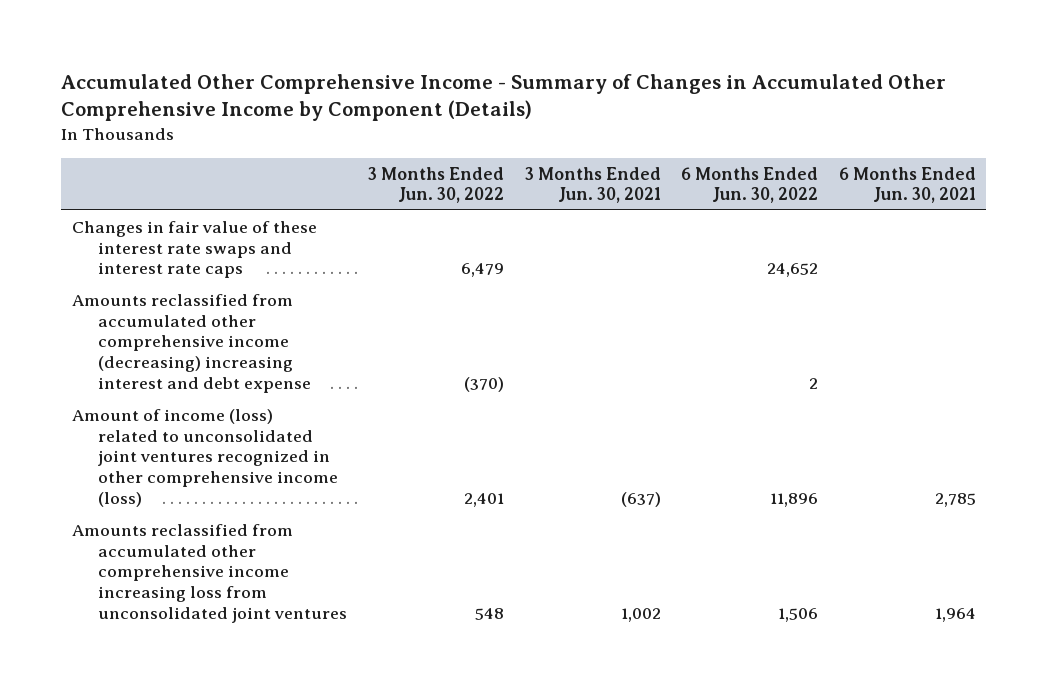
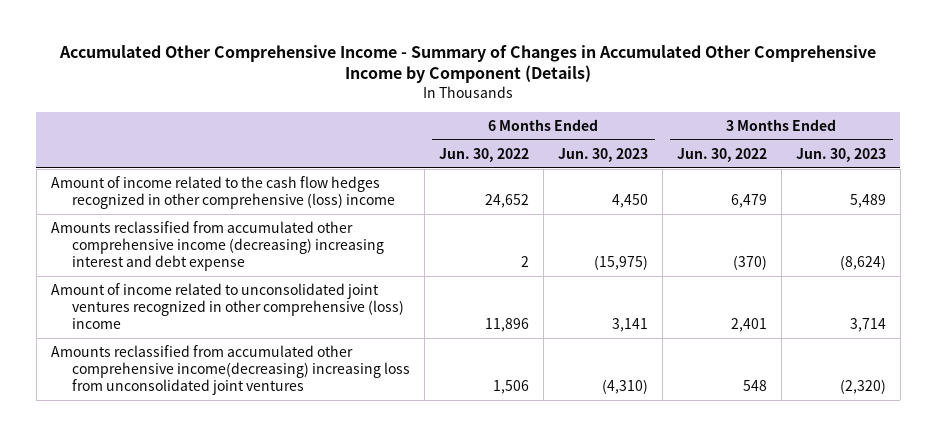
[524,166,661,204] 3 Months Ended Jun. 30, 2021 -> none
[838,166,976,204] 6 Months Ended Jun. 30, 2021 -> none
none -> [557,147,648,162] Jun. 30, 2023
none -> [795,147,886,162] Jun. 30, 2023
[71,220,317,279] Changes in fair value of these interest rate swaps and interest rate caps -> [50,176,396,210] Amount of income related to the cash flow hedges recognized in other comprehensive (loss) income
[71,408,339,508] Amount of income (loss) related to unconsolidated joint ventures recognized in other comprehensive income (loss) -> [50,283,405,330] Amount of income related to unconsolidated joint ventures recognized in other comprehensive (loss) income
[71,523,348,624] Amounts reclassified from accumulated other comprehensive income increasing loss from unconsolidated joint ventures -> [50,345,411,396] Amounts reclassified from accumulated other comprehensive income(decreasing) increasing loss from unconsolidated joint ventures

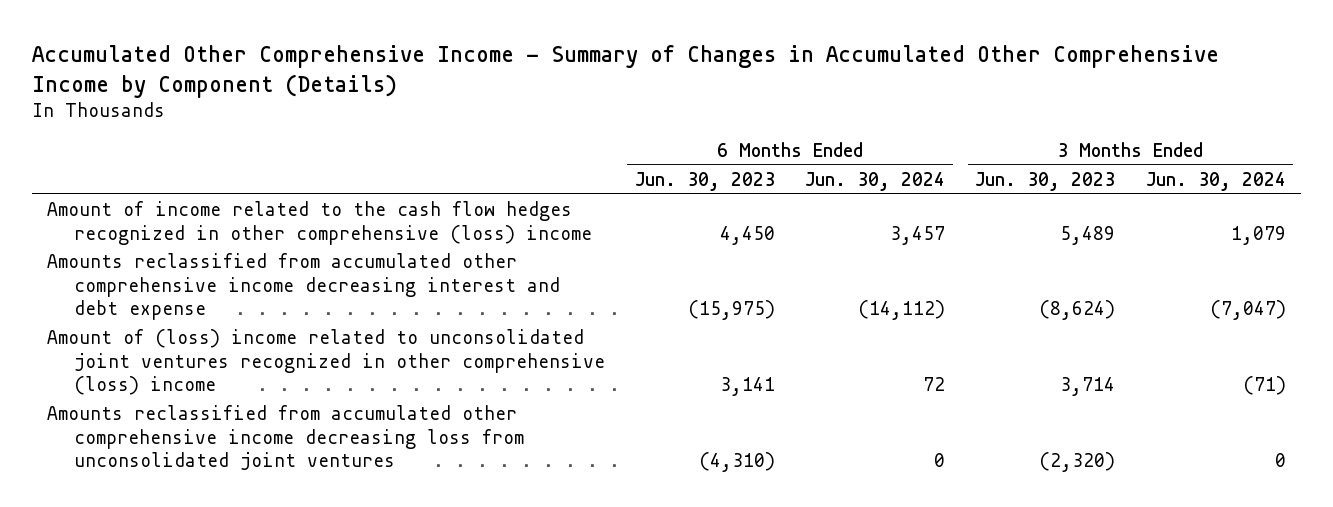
[439,147,530,162] Jun. 30, 2022 -> none
[676,147,767,162] Jun. 30, 2022 -> none
none -> [805,171,946,191] Jun. 30, 2024
none -> [1145,171,1286,191] Jun. 30, 2024
[50,221,385,272] Amounts reclassified from accumulated other comprehensive income (decreasing) increasing interest and debt expense -> [47,252,560,321] Amounts reclassified from accumulated other comprehensive income decreasing interest and debt expense
[50,283,405,330] Amount of income related to unconsolidated joint ventures recognized in other comprehensive (loss) income -> [47,328,605,396] Amount of (loss) income related to unconsolidated joint ventures recognized in other comprehensive (loss) income
[50,345,411,396] Amounts reclassified from accumulated other comprehensive income(decreasing) increasing loss from unconsolidated joint ventures -> [47,404,524,471] Amounts reclassified from accumulated other comprehensive income decreasing loss from unconsolidated joint ventures

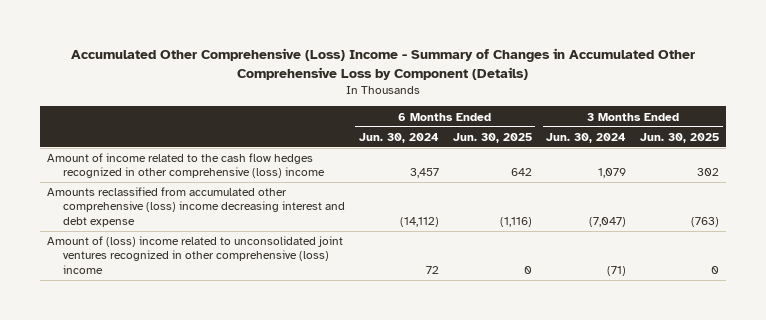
[32,44,1220,98] Accumulated Other Comprehensive Income - Summary of Changes in Accumulated Other Comprehensive Income by Component (Details) -> [71,48,696,80] Accumulated Other Comprehensive (Loss) Income - Summary of Changes in Accumulated Other Comprehensive Loss by Component (Details)
[634,171,775,191] Jun. 30, 2023 -> none
[975,171,1116,191] Jun. 30, 2023 -> none
none -> [452,132,532,143] Jun. 30, 2025
none -> [640,132,720,143] Jun. 30, 2025
[47,252,560,321] Amounts reclassified from accumulated other comprehensive income decreasing interest and debt expense -> [47,187,345,227] Amounts reclassified from accumulated other comprehensive (loss) income decreasing interest and debt expense
[47,404,524,471] Amounts reclassified from accumulated other comprehensive income decreasing loss from unconsolidated joint ventures -> none

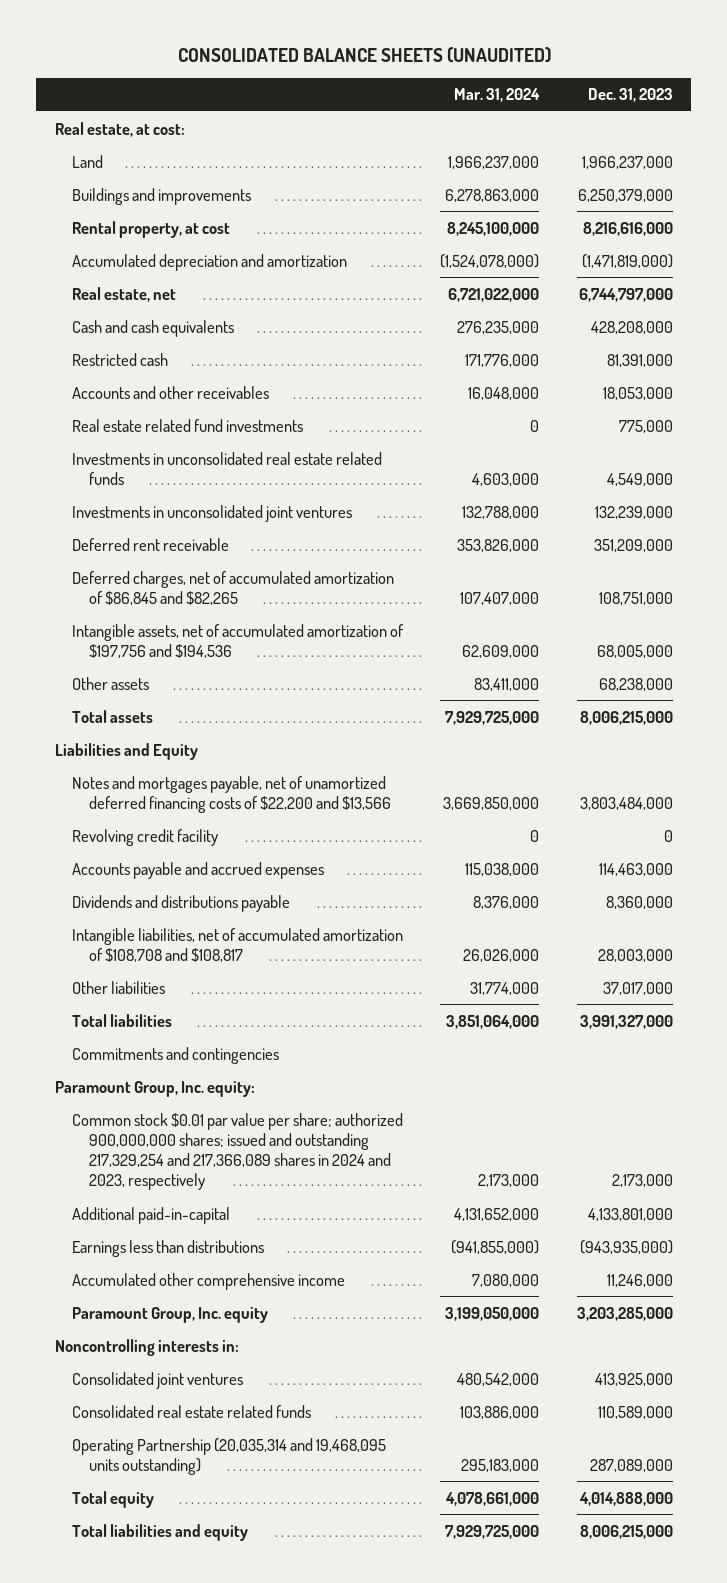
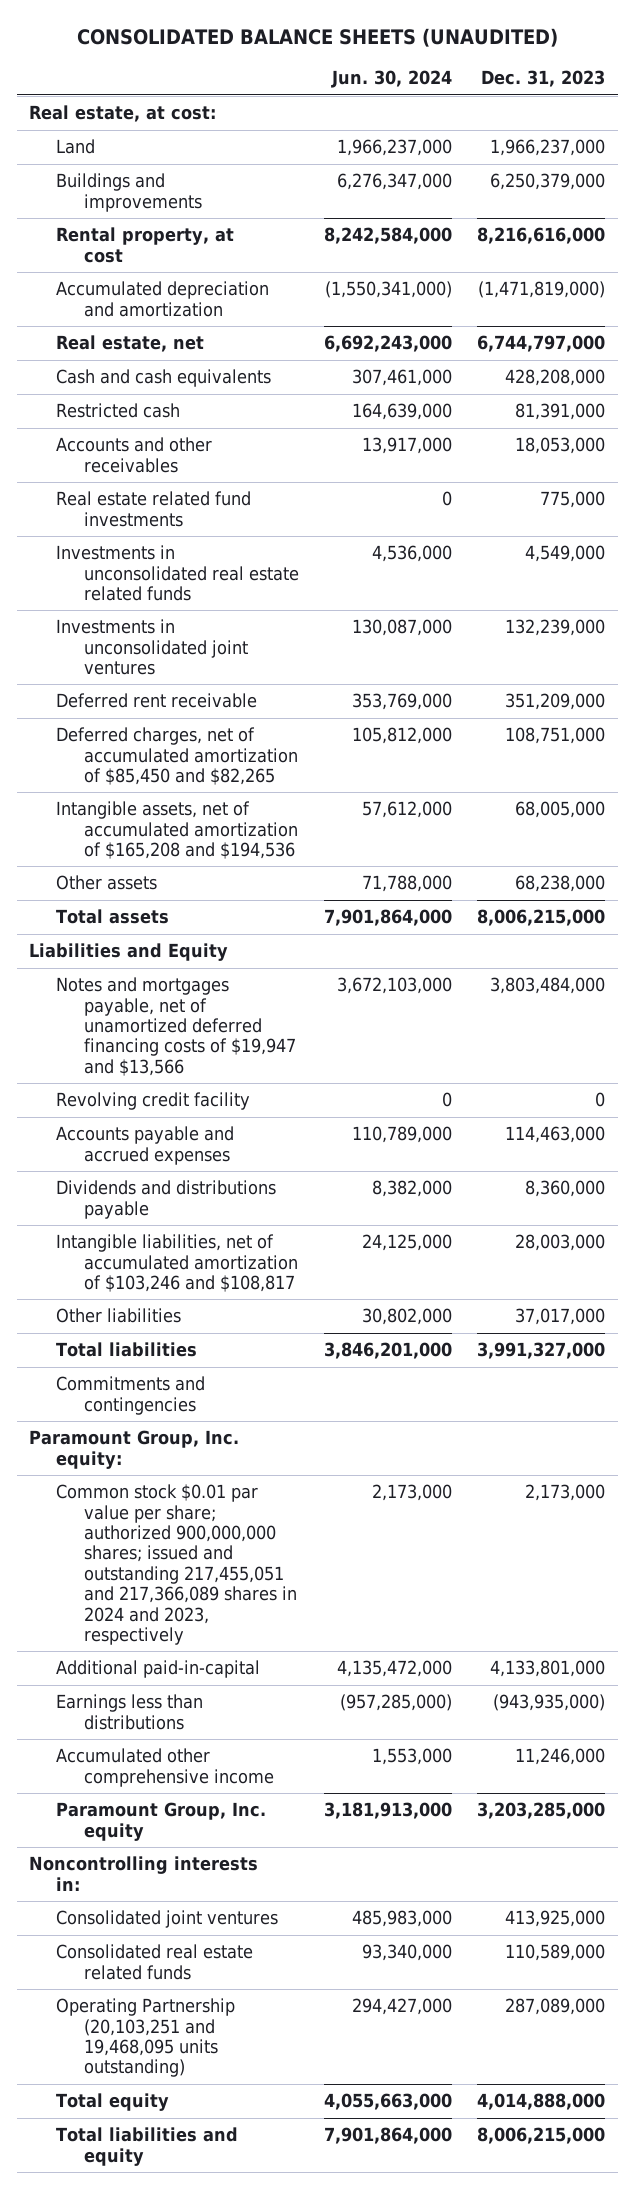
[454,88,541,103] Mar. 31, 2024 -> none
none -> [330,70,452,89] Jun. 30, 2024
[71,570,394,605] Deferred charges, net of accumulated amortization of $86,845 and $82,265 -> [56,727,298,785] Deferred charges, net of accumulated amortization of $85,450 and $82,265
[71,623,404,658] Intangible assets, net of accumulated amortization of $197,756 and $194,536 -> [56,801,298,859] Intangible assets, net of accumulated amortization of $165,208 and $194,536
[71,775,392,813] Notes and mortgages payable, net of unamortized deferred financing costs of $22,200 and $13,566 -> [56,977,296,1076] Notes and mortgages payable, net of unamortized deferred financing costs of $19,947 and $13,566
[71,927,403,962] Intangible liabilities, net of accumulated amortization of $108,708 and $108,817 -> [56,1234,298,1292] Intangible liabilities, net of accumulated amortization of $103,246 and $108,817
[71,1112,403,1191] Common stock $0.01 par value per share; authorized 900,000,000 shares; issued and outstanding 217,329,254 and 217,366,089 shares in 2024 and 2023, respectively -> [56,1484,297,1645] Common stock $0.01 par value per share; authorized 900,000,000 shares; issued and outstanding 217,455,051 and 217,366,089 shares in 2024 and 2023, respectively
[71,1437,386,1475] Operating Partnership (20,035,314 and 19,468,095 units outstanding) -> [56,1998,236,2078] Operating Partnership (20,103,251 and 19,468,095 units outstanding)

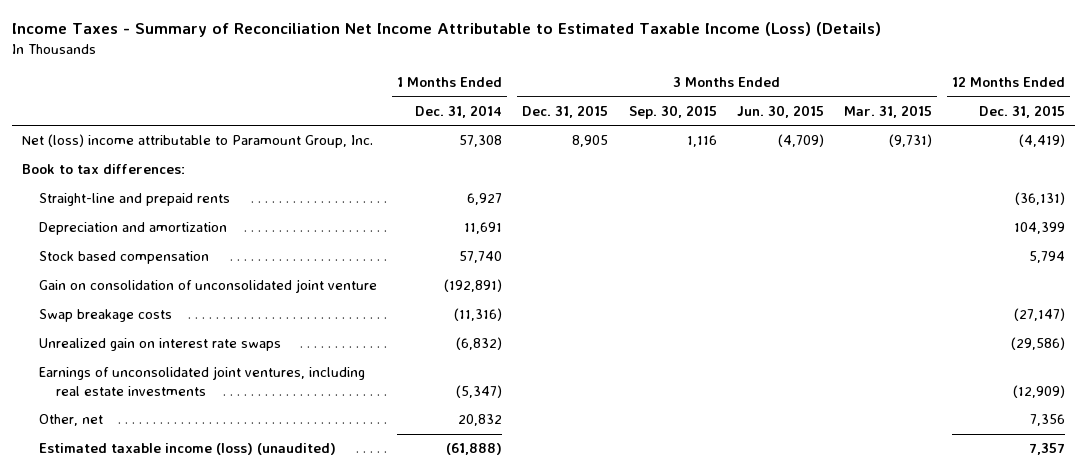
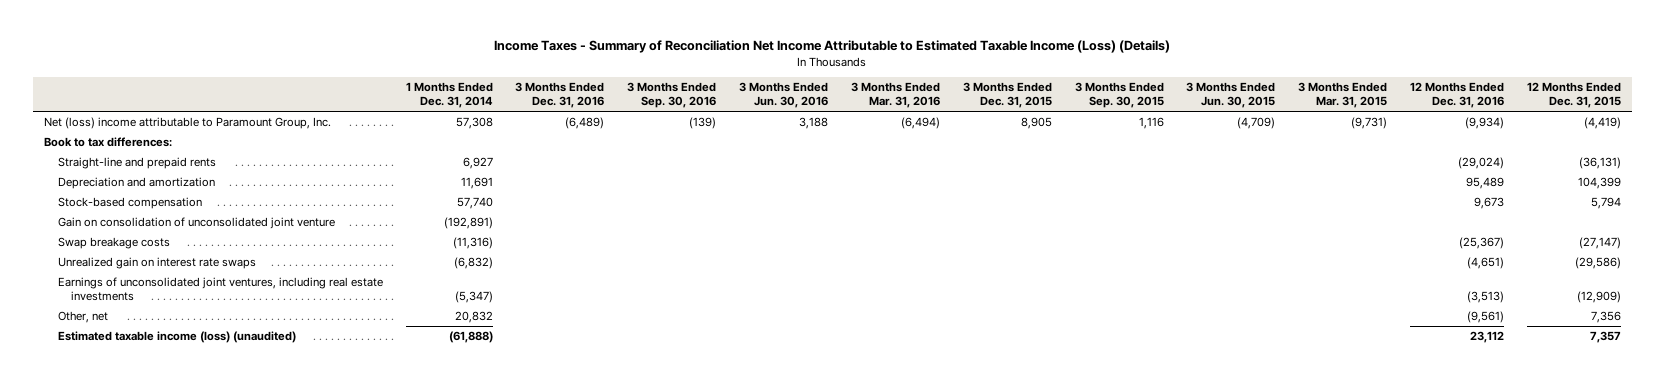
none -> [515,82,605,109] 3 Months Ended Dec. 31, 2016
none -> [627,82,717,109] 3 Months Ended Sep. 30, 2016
none -> [739,82,829,109] 3 Months Ended Jun. 30, 2016
none -> [850,82,940,109] 3 Months Ended Mar. 31, 2016
none -> [1409,82,1504,109] 12 Months Ended Dec. 31, 2016
[38,251,209,265] Stock based compensation -> [57,196,202,209] Stock-based compensation

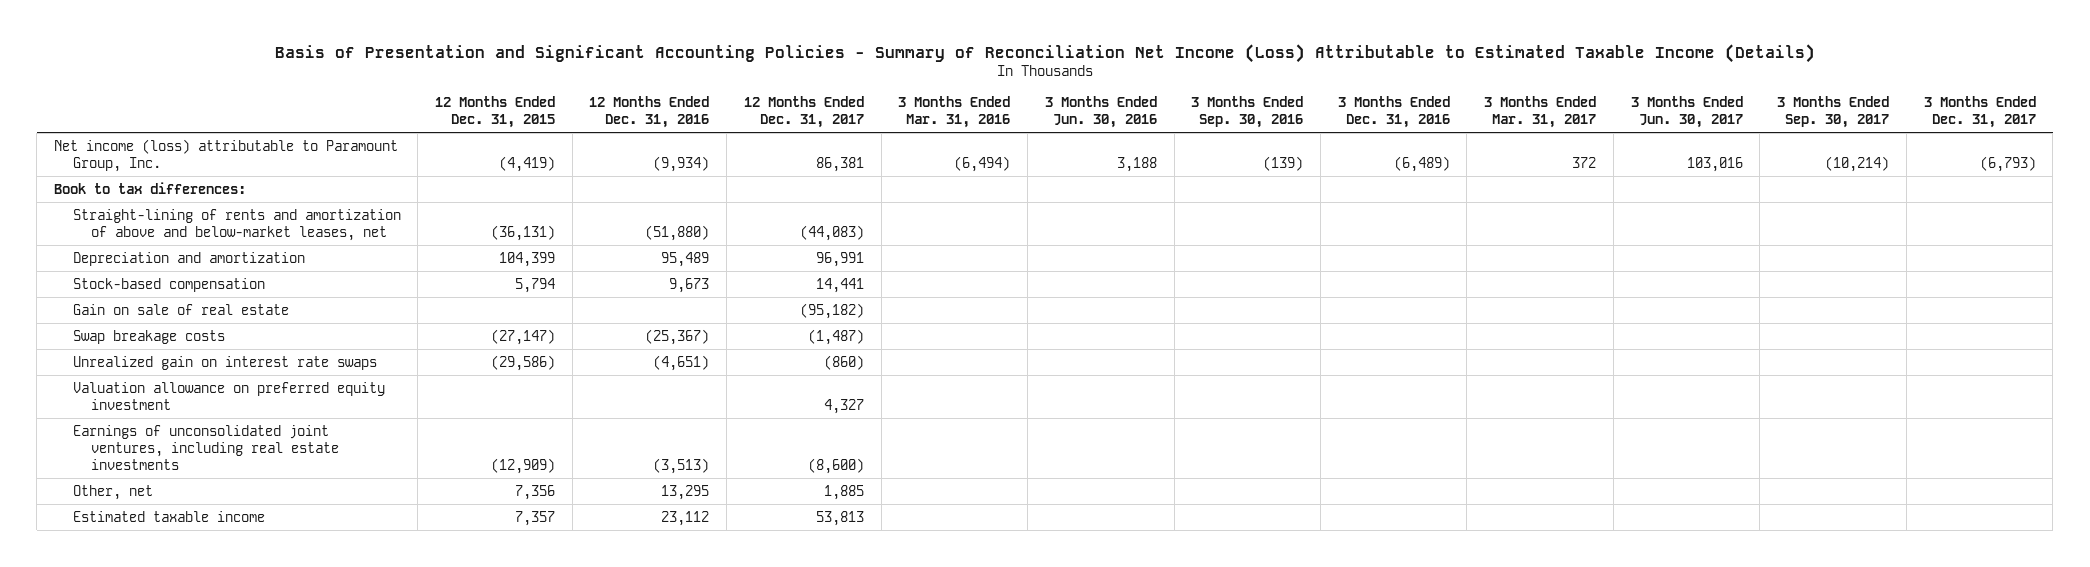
[494,40,1171,54] Income Taxes - Summary of Reconciliation Net Income Attributable to Estimated Taxable Income (Loss) (Details) -> [274,43,1815,63] Basis of Presentation and Significant Accounting Policies - Summary of Reconciliation Net Income (Loss) Attributable to Estimated Taxable Income (Details)
[405,82,493,109] 1 Months Ended Dec. 31, 2014 -> none
[962,82,1052,109] 3 Months Ended Dec. 31, 2015 -> none
[1074,82,1164,109] 3 Months Ended Sep. 30, 2015 -> none
[1186,82,1276,109] 3 Months Ended Jun. 30, 2015 -> none
[1298,82,1388,109] 3 Months Ended Mar. 31, 2015 -> none
none -> [743,95,864,129] 12 Months Ended Dec. 31, 2017
none -> [1484,95,1597,129] 3 Months Ended Mar. 31, 2017
none -> [1630,95,1743,129] 3 Months Ended Jun. 30, 2017
none -> [1777,95,1890,129] 3 Months Ended Sep. 30, 2017
none -> [1923,95,2036,129] 3 Months Ended Dec. 31, 2017
[44,116,332,129] Net (loss) income attributable to Paramount Group, Inc. -> [53,138,398,172] Net income (loss) attributable to Paramount Group, Inc.
[57,156,216,169] Straight-line and prepaid rents -> none
none -> [72,208,401,241] Straight-lining of rents and amortization of above and below-market leases, net
[57,216,335,229] Gain on consolidation of unconsolidated joint venture -> [72,303,289,315] Gain on sale of real estate
none -> [72,381,385,410] Valuation allowance on preferred equity investment
[1466,310,1504,323] (9,561) -> [661,484,710,500] 13,295
[57,330,296,343] Estimated taxable income (loss) (unaudited) -> [72,510,265,522] Estimated taxable income

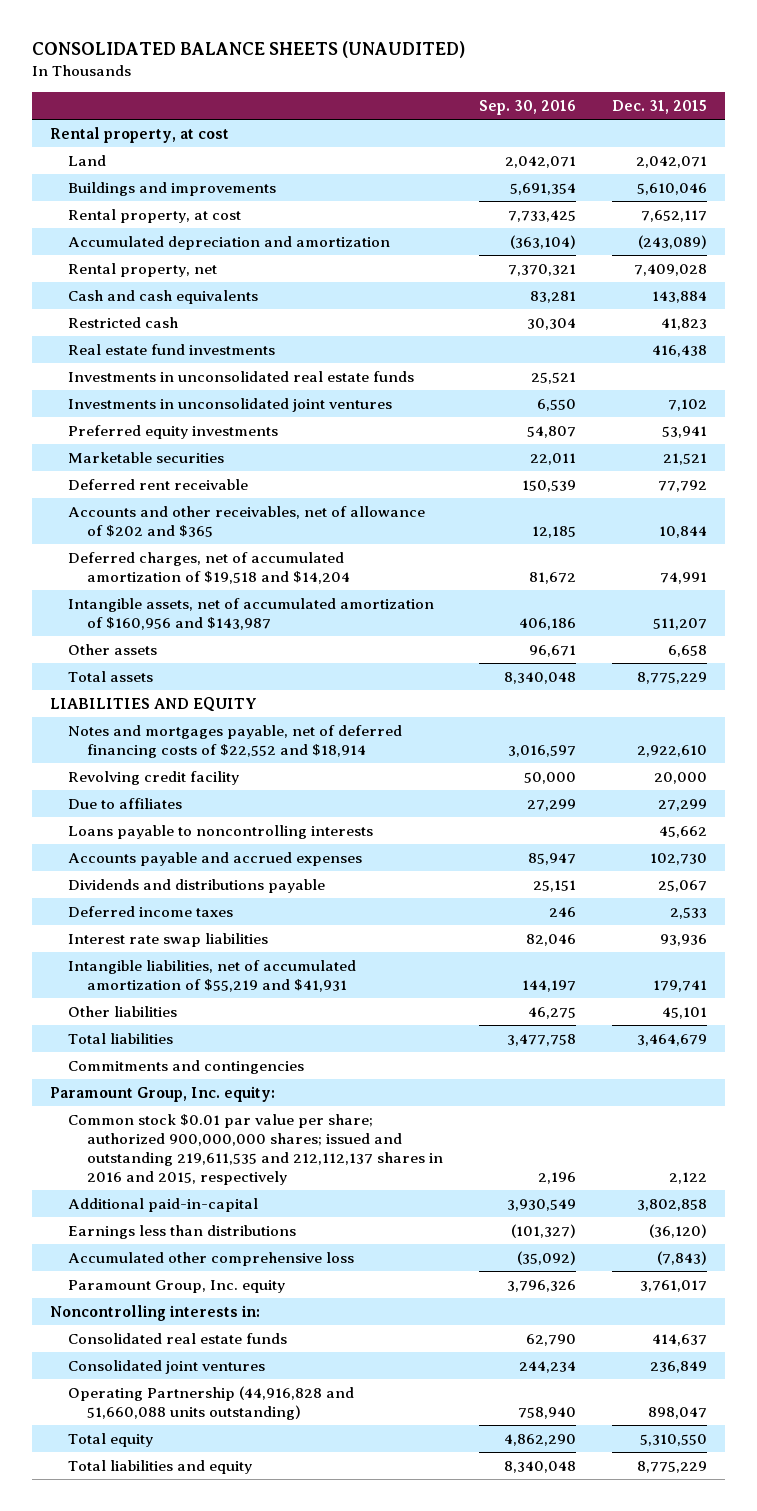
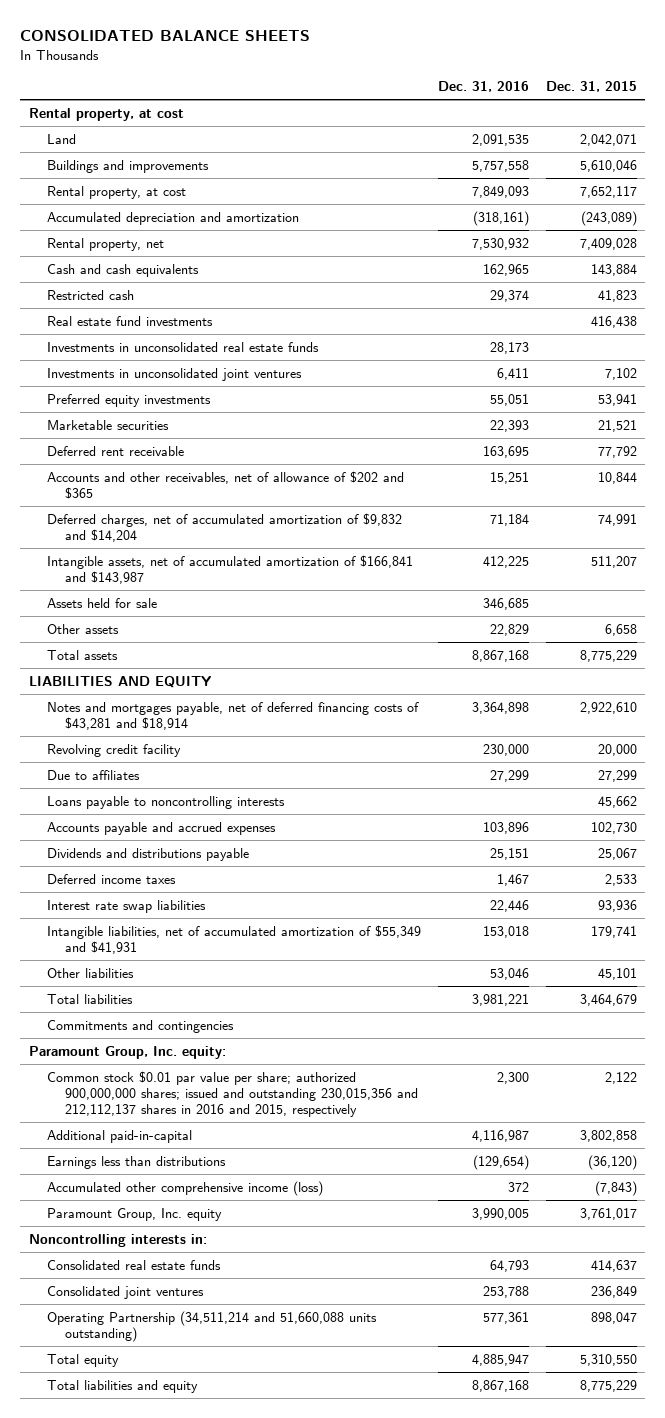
[31,41,465,59] CONSOLIDATED BALANCE SHEETS (UNAUDITED) -> [20,30,311,42] CONSOLIDATED BALANCE SHEETS
[478,99,576,115] Sep. 30, 2016 -> none
none -> [437,81,529,93] Dec. 31, 2016
[68,552,350,584] Deferred charges, net of accumulated amortization of $19,518 and $14,204 -> [46,512,402,543] Deferred charges, net of accumulated amortization of $9,832 and $14,204
[68,598,435,630] Intangible assets, net of accumulated amortization of $160,956 and $143,987 -> [46,554,413,585] Intangible assets, net of accumulated amortization of $166,841 and $143,987
none -> [46,597,157,608] Assets held for sale
[68,725,403,758] Notes and mortgages payable, net of deferred financing costs of $22,552 and $18,914 -> [46,701,419,731] Notes and mortgages payable, net of deferred financing costs of $43,281 and $18,914
[68,960,357,992] Intangible liabilities, net of accumulated amortization of $55,219 and $41,931 -> [46,924,421,955] Intangible liabilities, net of accumulated amortization of $55,349 and $41,931
[68,1114,443,1185] Common stock $0.01 par value per share; authorized 900,000,000 shares; issued and outstanding 219,611,535 and 212,112,137 shares in 2016 and 2015, respectively -> [46,1070,418,1118] Common stock $0.01 par value per share; authorized 900,000,000 shares; issued and outstanding 230,015,356 and 212,112,137 shares in 2016 and 2015, respectively
[68,1252,355,1267] Accumulated other comprehensive loss -> [46,1180,323,1196] Accumulated other comprehensive income (loss)
[68,1386,355,1420] Operating Partnership (44,916,828 and 51,660,088 units outstanding) -> [46,1310,377,1343] Operating Partnership (34,511,214 and 51,660,088 units outstanding)

